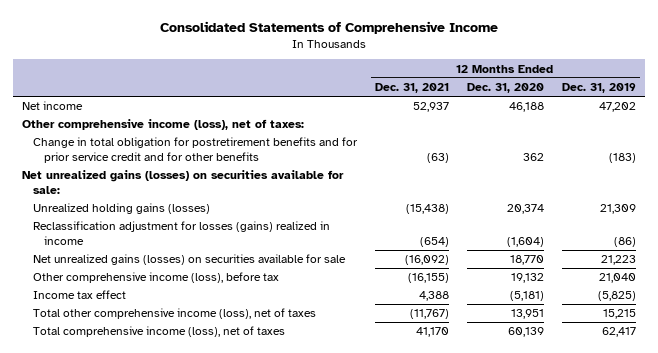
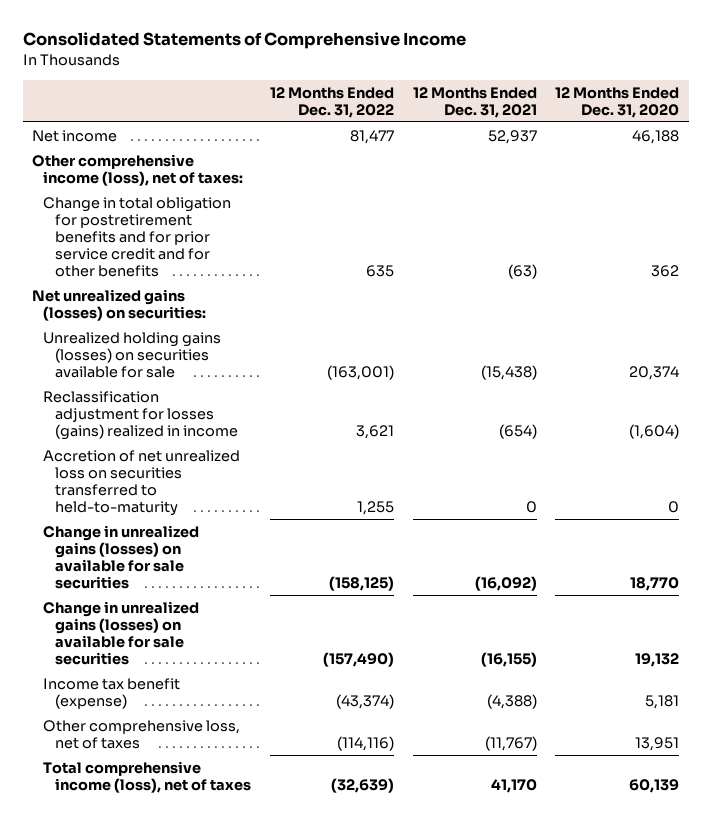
[561,83,636,94] Dec. 31, 2019 -> none
none -> [269,86,394,118] 12 Months Ended Dec. 31, 2022
[22,170,345,194] Net unrealized gains (losses) on securities available for sale: -> [32,289,207,321] Net unrealized gains (losses) on securities:
[33,203,211,215] Unrealized holding gains (losses) -> [43,332,222,378] Unrealized holding gains (losses) on securities available for sale
none -> [43,450,241,516] Accretion of net unrealized loss on securities transferred to held-to-maturity
[33,254,347,266] Net unrealized gains (losses) on securities available for sale -> [43,525,200,589] Change in unrealized gains (losses) on available for sale securities
[33,272,280,284] Other comprehensive income (loss), before tax -> [43,601,200,665] Change in unrealized gains (losses) on available for sale securities
[33,290,127,300] Income tax effect -> [43,678,181,709] Income tax benefit (expense)
[419,291,450,302] 4,388 -> [486,693,537,709] (4,388)
[509,291,544,302] (5,181) -> [645,694,680,709] 5,181
[33,308,317,320] Total other comprehensive income (loss), net of taxes -> [43,720,241,749] Other comprehensive loss, net of taxes

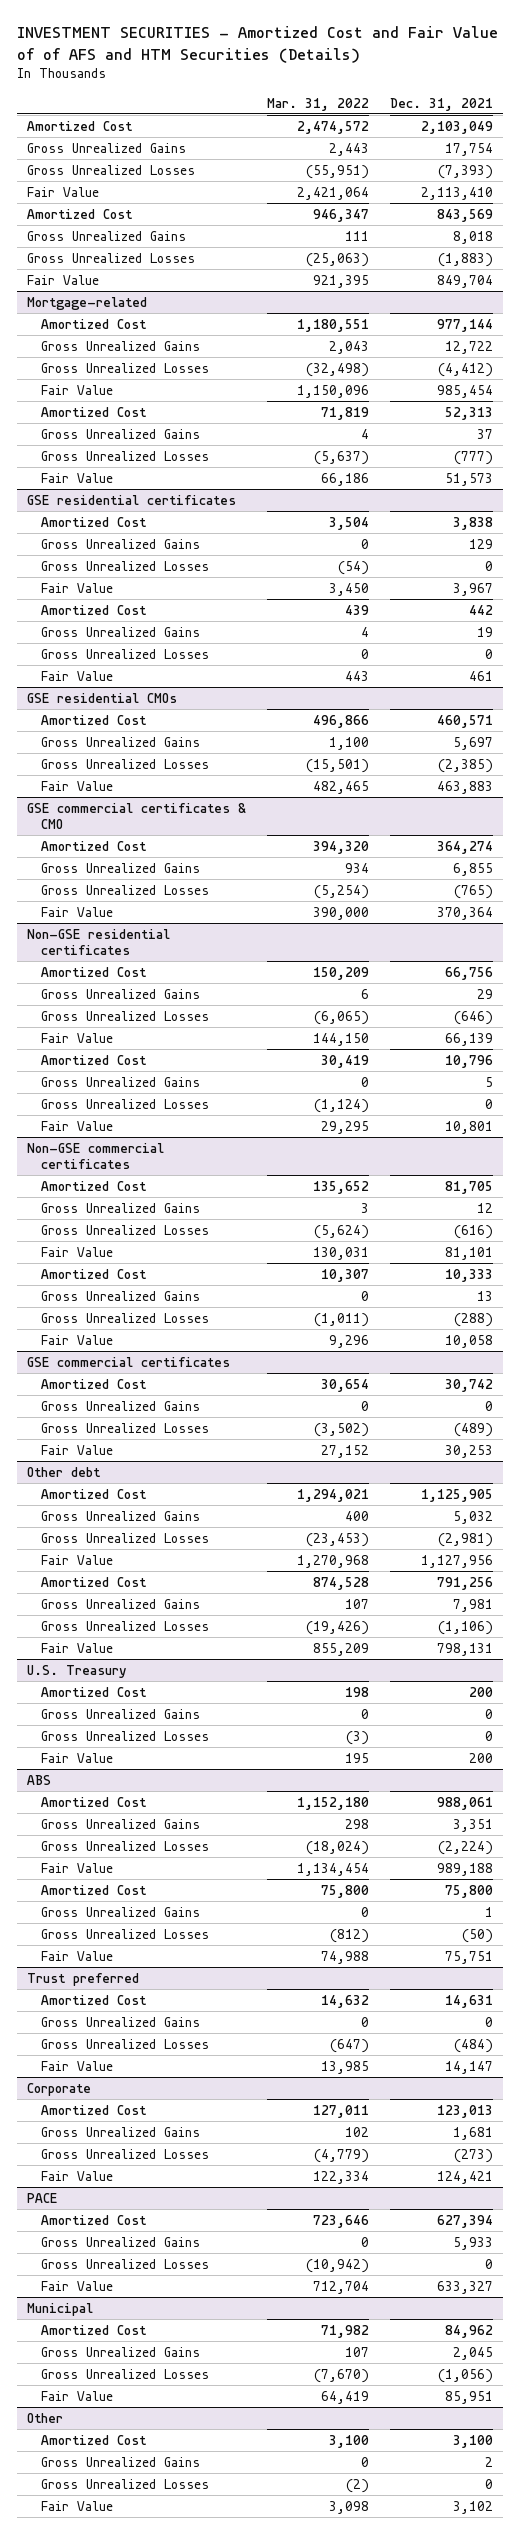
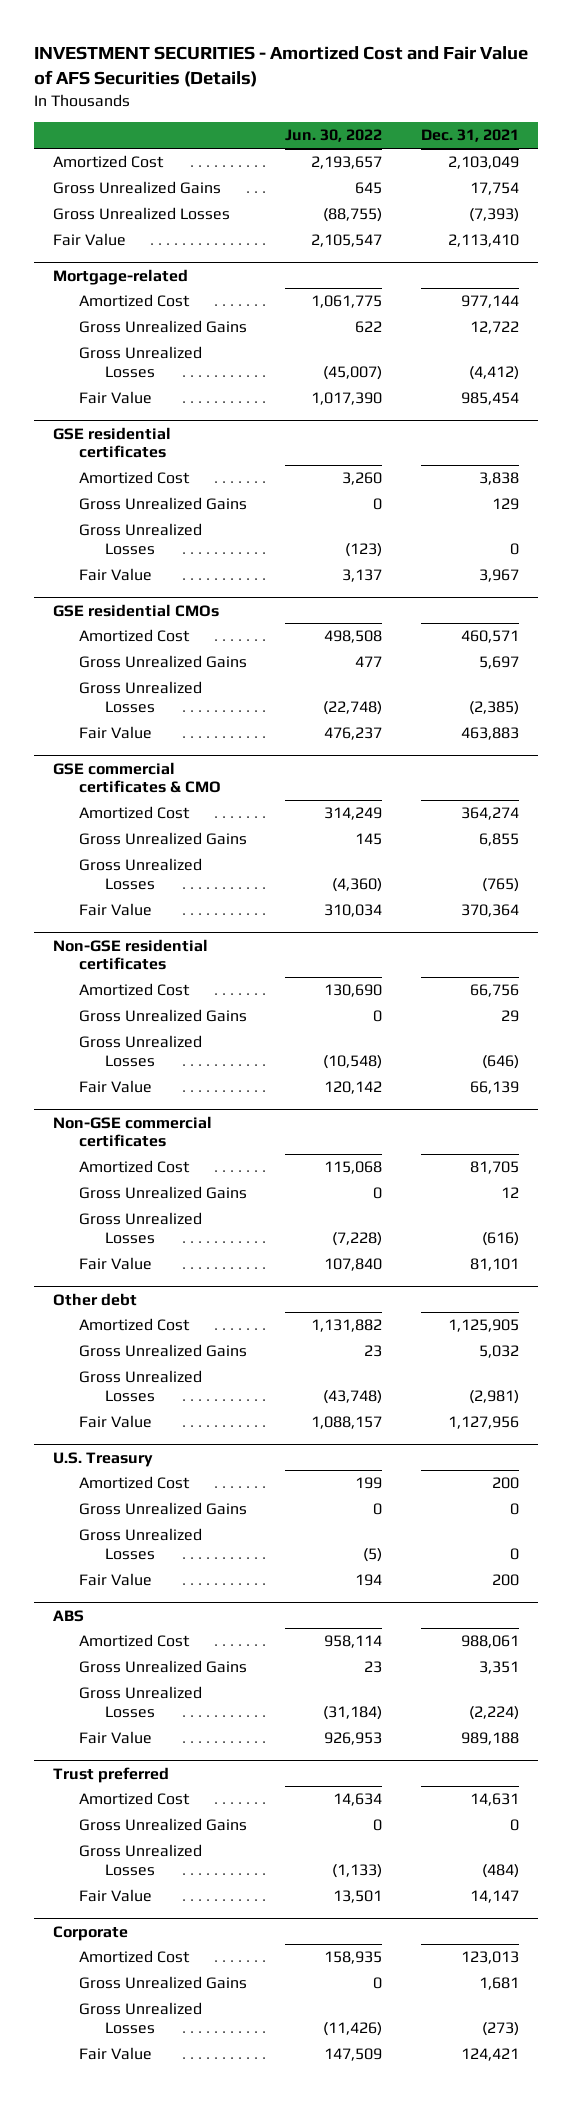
[16,26,498,63] INVESTMENT SECURITIES - Amortized Cost and Fair Value of of AFS and HTM Securities (Details) -> [34,46,529,88] INVESTMENT SECURITIES - Amortized Cost and Fair Value of AFS Securities (Details)
[267,97,370,111] Mar. 31, 2022 -> none
none -> [285,129,383,143] Jun. 30, 2022
[27,208,134,219] Amortized Cost -> none
[27,230,187,241] Gross Unrealized Gains -> none
[27,252,196,263] Gross Unrealized Losses -> none
[27,274,100,285] Fair Value -> none
[41,406,148,417] Amortized Cost -> none
[41,428,201,439] Gross Unrealized Gains -> none
[41,450,210,461] Gross Unrealized Losses -> none
[41,472,114,483] Fair Value -> none
[41,604,148,615] Amortized Cost -> none
[41,626,201,637] Gross Unrealized Gains -> none
[41,648,210,659] Gross Unrealized Losses -> none
[41,670,114,681] Fair Value -> none
[41,1054,148,1065] Amortized Cost -> none
[41,1076,201,1087] Gross Unrealized Gains -> none
[41,1098,210,1109] Gross Unrealized Losses -> none
[41,1120,114,1131] Fair Value -> none
[41,1268,148,1279] Amortized Cost -> none
[41,1290,201,1301] Gross Unrealized Gains -> none
[41,1312,210,1323] Gross Unrealized Losses -> none
[41,1334,114,1345] Fair Value -> none
[27,1356,231,1367] GSE commercial certificates -> none
[41,1378,148,1389] Amortized Cost -> none
[41,1400,201,1411] Gross Unrealized Gains -> none
[41,1422,210,1433] Gross Unrealized Losses -> none
[41,1444,114,1455] Fair Value -> none
[41,1576,148,1587] Amortized Cost -> none
[41,1598,201,1609] Gross Unrealized Gains -> none
[41,1620,210,1631] Gross Unrealized Losses -> none
[41,1642,114,1653] Fair Value -> none
[41,1884,148,1895] Amortized Cost -> none
[41,1906,201,1917] Gross Unrealized Gains -> none
[41,1928,210,1939] Gross Unrealized Losses -> none
[41,1950,114,1961] Fair Value -> none
[27,2192,58,2203] PACE -> none
[41,2214,148,2225] Amortized Cost -> none
[41,2236,201,2247] Gross Unrealized Gains -> none
[41,2258,210,2269] Gross Unrealized Losses -> none
[41,2280,114,2291] Fair Value -> none
[27,2302,94,2316] Municipal -> none
[41,2324,148,2335] Amortized Cost -> none
[41,2346,201,2357] Gross Unrealized Gains -> none
[41,2368,210,2379] Gross Unrealized Losses -> none
[41,2390,114,2401] Fair Value -> none
[27,2412,64,2423] Other -> none
[41,2434,148,2445] Amortized Cost -> none
[41,2456,201,2467] Gross Unrealized Gains -> none
[41,2478,210,2489] Gross Unrealized Losses -> none
[41,2500,114,2511] Fair Value -> none

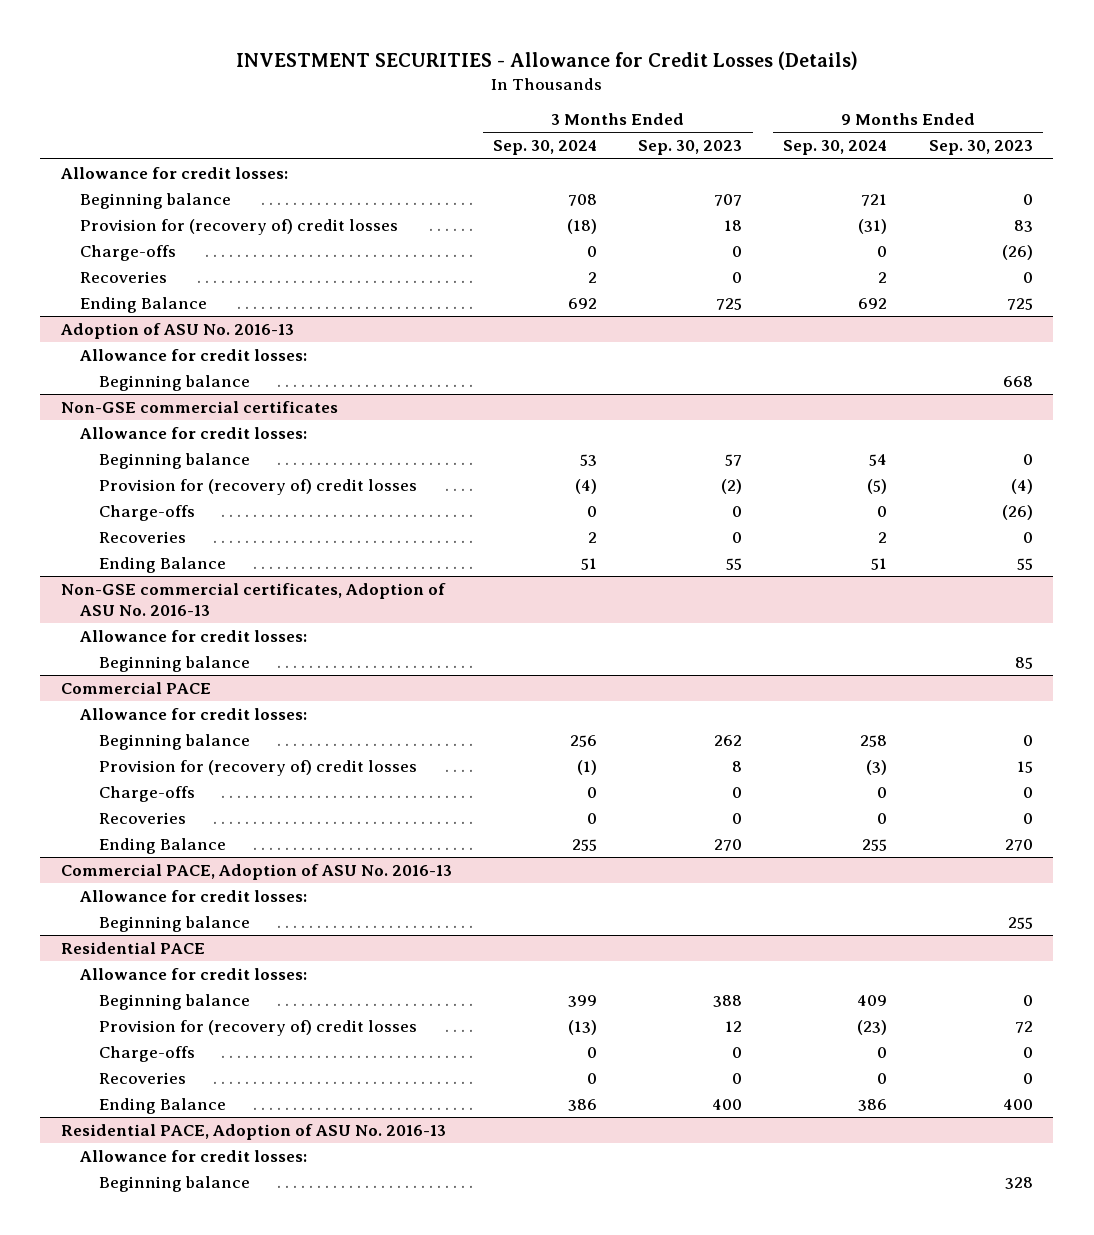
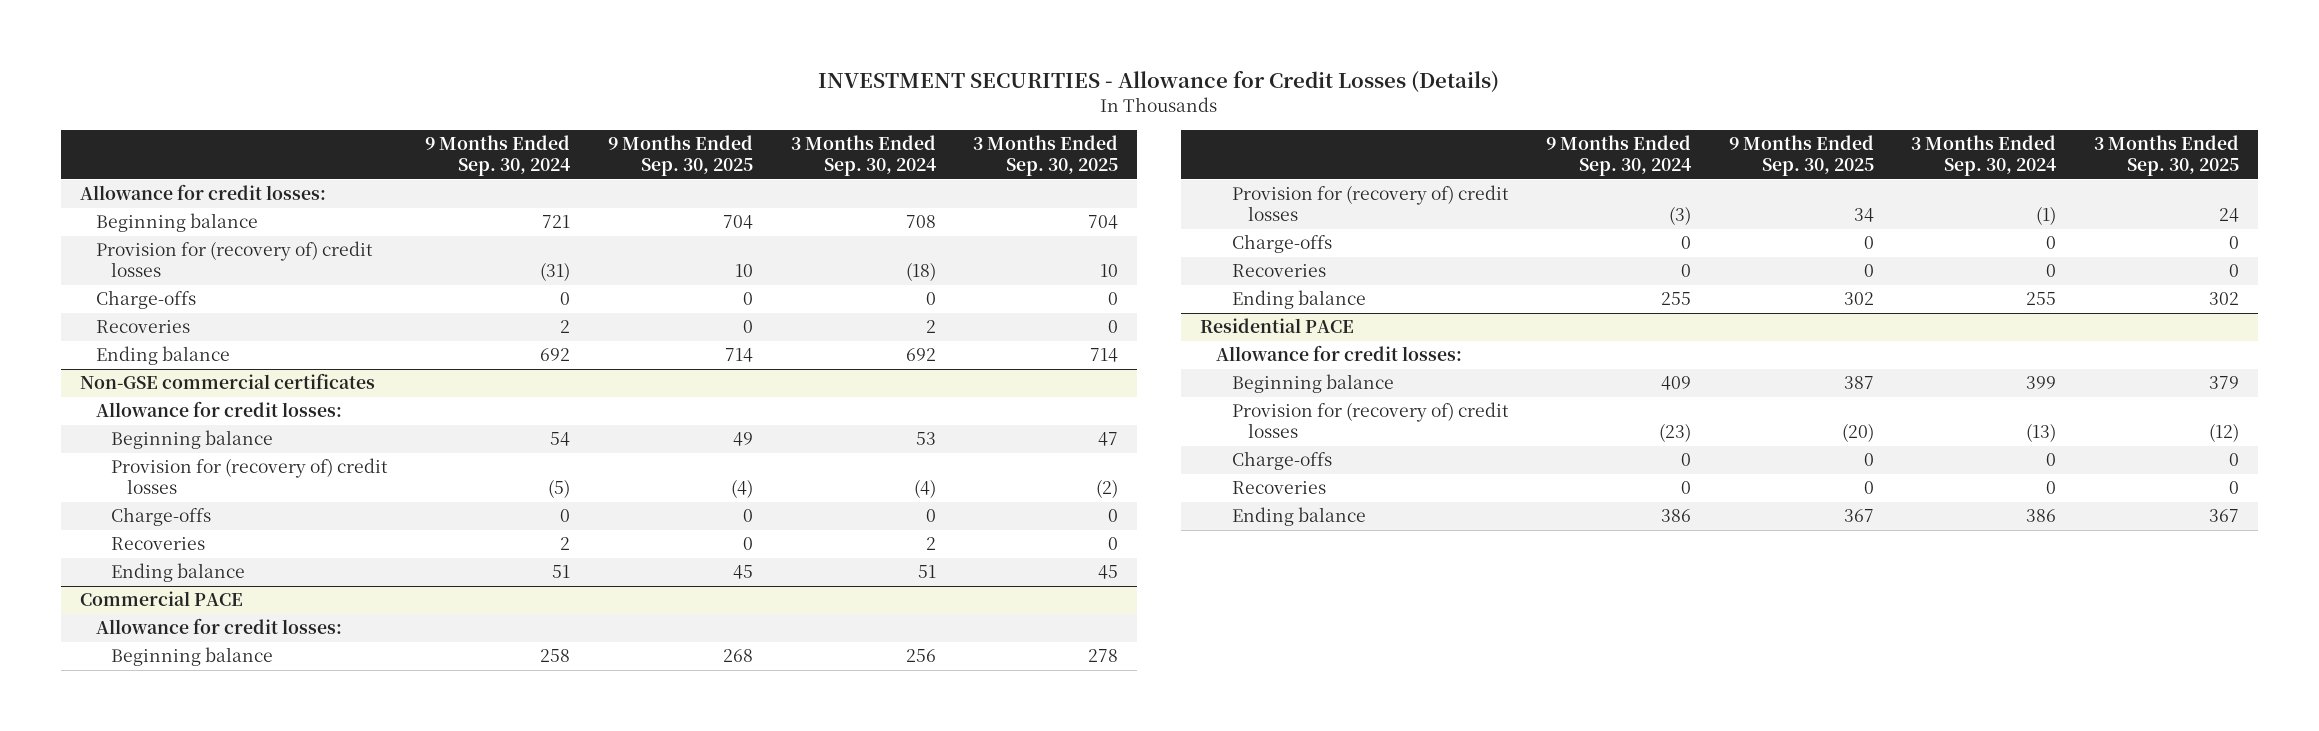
[638,140,743,156] Sep. 30, 2023 -> none
[928,140,1033,156] Sep. 30, 2023 -> none
none -> [607,135,753,177] 9 Months Ended Sep. 30, 2025
none -> [973,135,1119,177] 3 Months Ended Sep. 30, 2025
[59,322,294,339] Adoption of ASU No. 2016-13 -> none
[79,348,308,361] Allowance for credit losses: -> none
[99,374,251,391] Beginning balance -> none
[80,296,208,313] Ending Balance -> [95,346,230,366] Ending balance
[60,582,446,617] Non-GSE commercial certificates, Adoption of ASU No. 2016-13 -> none
[79,629,308,642] Allowance for credit losses: -> none
[99,655,251,672] Beginning balance -> none
[99,556,227,573] Ending Balance -> [111,563,246,583] Ending balance
[60,863,452,880] Commercial PACE, Adoption of ASU No. 2016-13 -> none
[79,889,308,902] Allowance for credit losses: -> none
[99,915,251,932] Beginning balance -> none
[99,837,227,854] Ending Balance -> [1232,290,1367,310] Ending balance
[60,1123,446,1140] Residential PACE, Adoption of ASU No. 2016-13 -> none
[79,1149,308,1162] Allowance for credit losses: -> none
[99,1175,251,1192] Beginning balance -> none
[99,1097,227,1114] Ending Balance -> [1232,507,1367,527] Ending balance

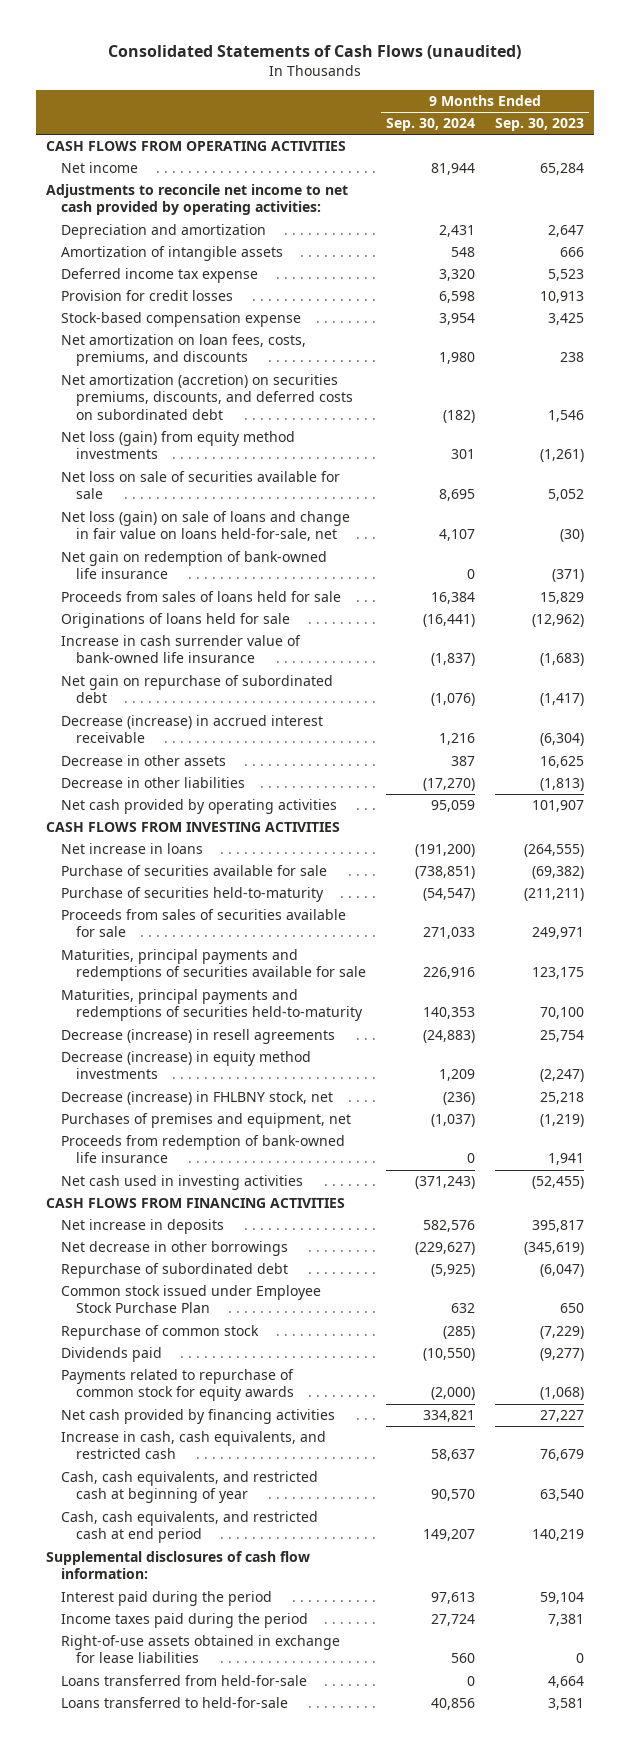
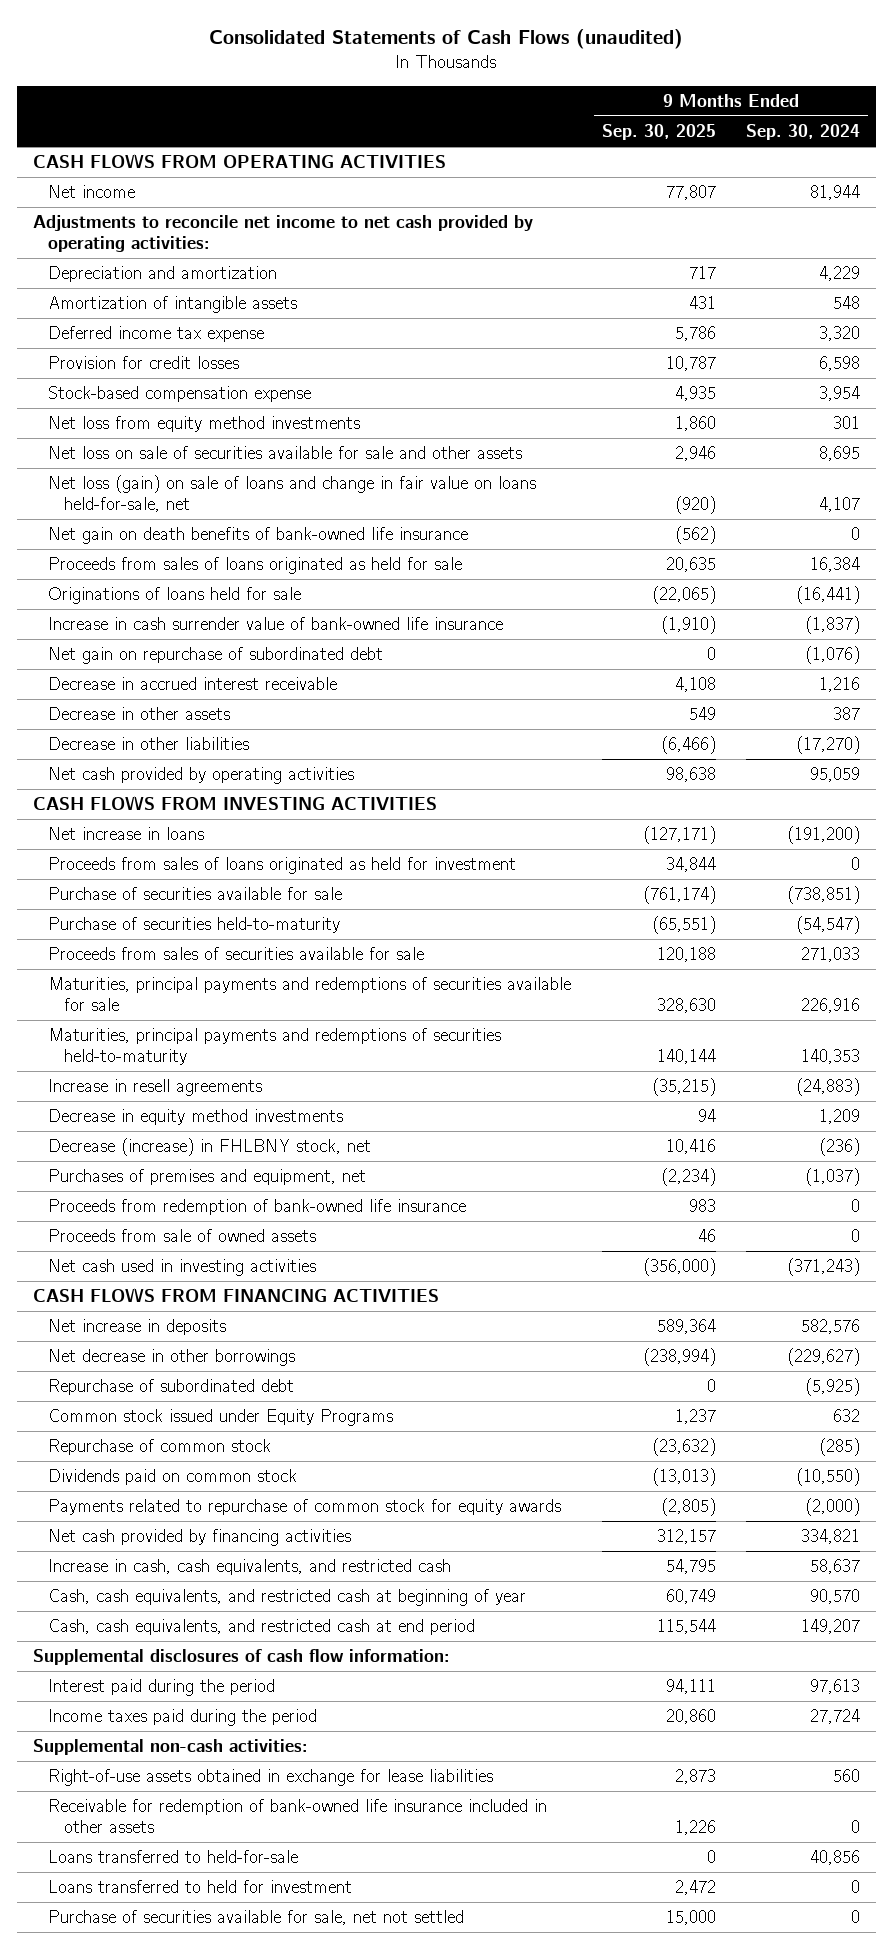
[494,118,584,132] Sep. 30, 2023 -> none
none -> [601,123,716,140] Sep. 30, 2025
[438,225,475,238] 2,431 -> [819,266,861,282] 4,229
[60,334,306,367] Net amortization on loan fees, costs, premiums, and discounts -> none
[60,374,353,420] Net amortization (accretion) on securities premiums, discounts, and deferred costs on subordinated debt -> none
[60,431,295,460] Net loss (gain) from equity method investments -> [48,416,361,433] Net loss from equity method investments
[60,471,340,500] Net loss on sale of securities available for sale -> [48,446,523,460] Net loss on sale of securities available for sale and other assets
[60,551,327,580] Net gain on redemption of bank-owned life insurance -> [48,527,469,545] Net gain on death benefits of bank-owned life insurance
[60,591,341,603] Proceeds from sales of loans held for sale -> [48,557,463,575] Proceeds from sales of loans originated as held for sale
[60,715,323,744] Decrease (increase) in accrued interest receivable -> [48,677,338,691] Decrease in accrued interest receivable
none -> [48,857,517,875] Proceeds from sales of loans originated as held for investment
[60,1029,335,1045] Decrease (increase) in resell agreements -> [48,1079,263,1097] Increase in resell agreements
[60,1051,311,1080] Decrease (increase) in equity method investments -> [48,1109,344,1126] Decrease in equity method investments
none -> [48,1229,317,1243] Proceeds from sale of owned assets
[60,1285,321,1314] Common stock issued under Employee Stock Purchase Plan -> [48,1409,394,1427] Common stock issued under Equity Programs
[60,1347,162,1363] Dividends paid -> [48,1469,298,1486] Dividends paid on common stock
none -> [32,1739,308,1756] Supplemental non-cash activities:
[60,1675,307,1687] Loans transferred from held-for-sale -> none
none -> [48,1799,548,1834] Receivable for redemption of bank-owned life insurance included in other assets
none -> [48,1880,353,1894] Loans transferred to held for investment
none -> [48,1910,465,1926] Purchase of securities available for sale, net not settled

